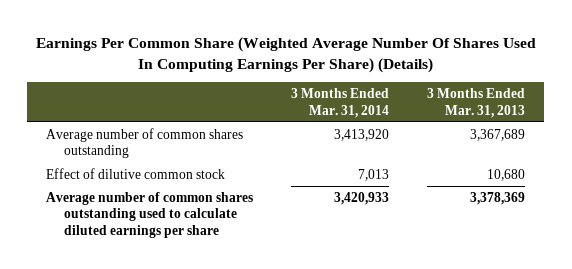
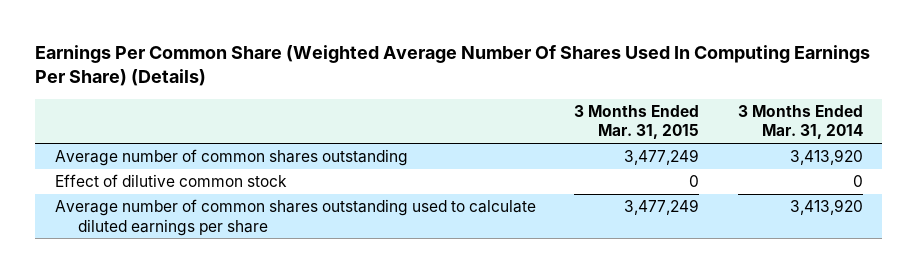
[427,88,526,118] 3 Months Ended Mar. 31, 2013 -> none
none -> [574,104,700,140] 3 Months Ended Mar. 31, 2015
[358,168,390,181] 7,013 -> [852,175,863,188] 0
[334,191,390,205] 3,420,933 -> [789,199,863,216] 3,413,920

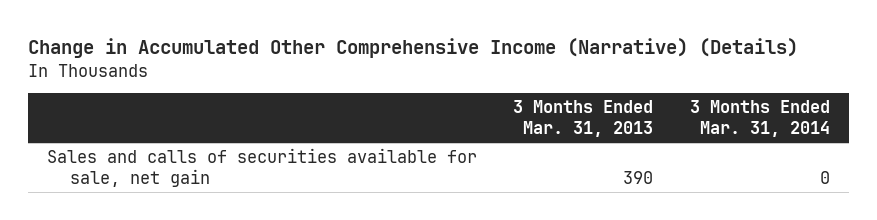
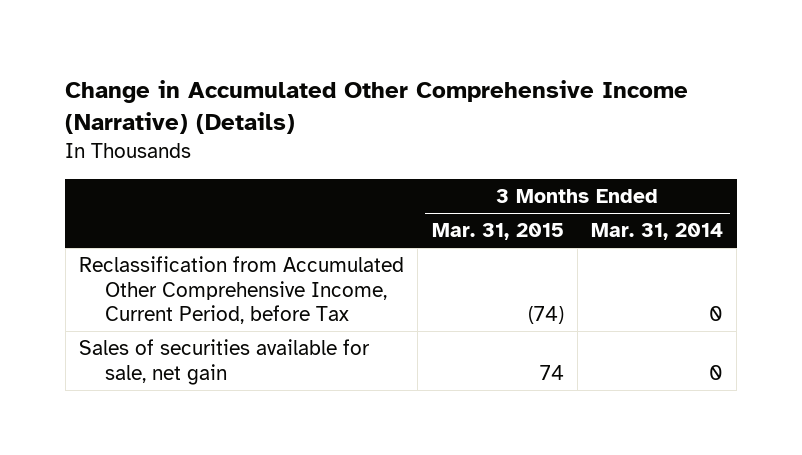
[513,100,654,138] 3 Months Ended Mar. 31, 2013 -> none
none -> [431,223,564,241] Mar. 31, 2015
none -> [79,256,405,325] Reclassification from Accumulated Other Comprehensive Income, Current Period, before Tax
[46,148,477,187] Sales and calls of securities available for sale, net gain -> [79,339,371,385] Sales of securities available for sale, net gain

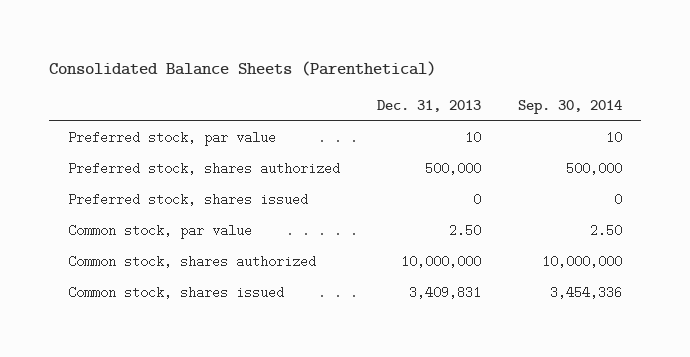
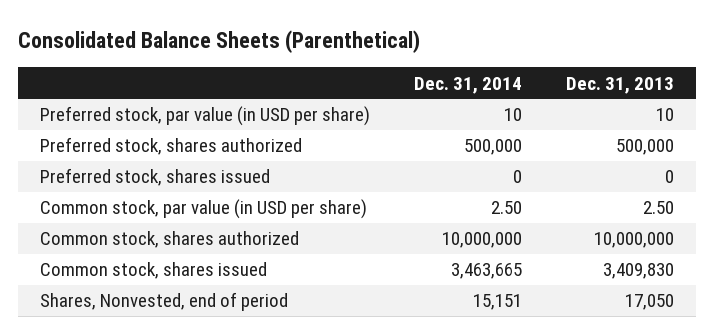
[518,99,623,114] Sep. 30, 2014 -> none
none -> [414,76,523,94] Dec. 31, 2014
[67,131,276,147] Preferred stock, par value -> [40,106,371,127] Preferred stock, par value (in USD per share)
[67,224,252,240] Common stock, par value -> [40,199,368,220] Common stock, par value (in USD per share)
[408,286,481,300] 3,409,831 -> [603,263,675,280] 3,409,830
none -> [40,292,289,312] Shares, Nonvested, end of period

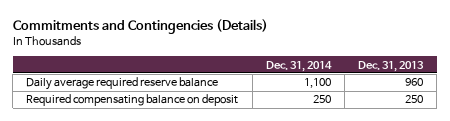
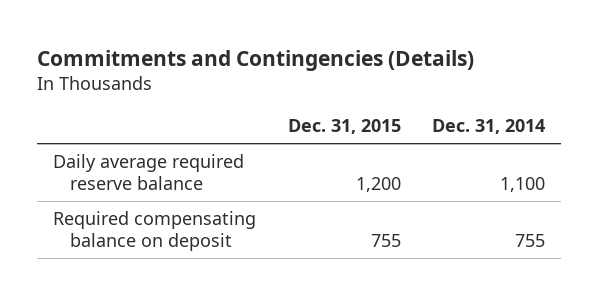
[358,60,425,72] Dec. 31, 2013 -> none
none -> [287,119,401,135] Dec. 31, 2015
[312,95,331,104] 250 -> [514,234,545,248] 755

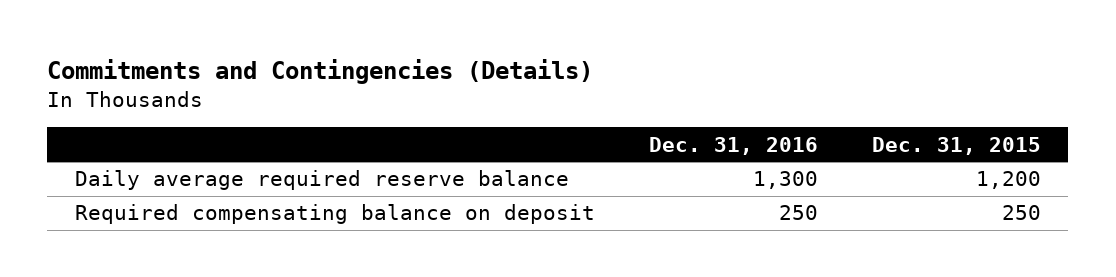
[431,119,545,135] Dec. 31, 2014 -> none
none -> [648,136,818,155] Dec. 31, 2016
[370,234,401,248] 755 -> [1002,205,1042,221] 250

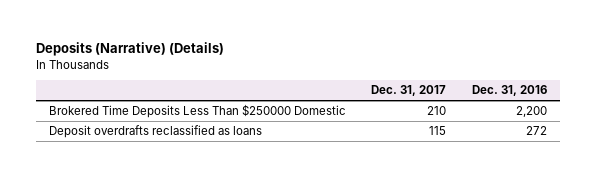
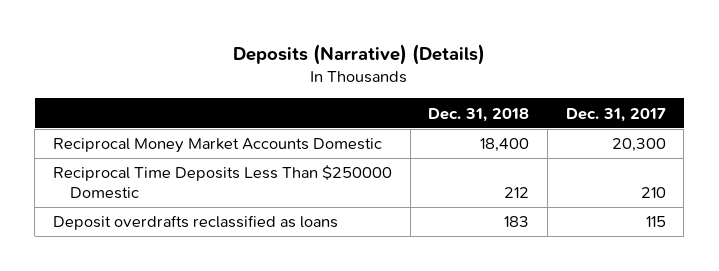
[472,85,548,97] Dec. 31, 2016 -> none
none -> [428,107,530,122] Dec. 31, 2018
none -> [53,138,383,154] Reciprocal Money Market Accounts Domestic
[48,104,346,119] Brokered Time Deposits Less Than $250000 Domestic -> [53,165,393,199] Reciprocal Time Deposits Less Than $250000 Domestic

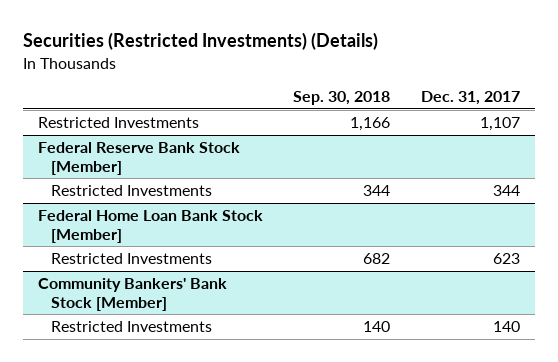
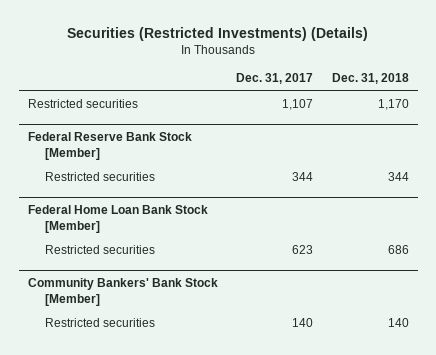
[293,91,391,106] Sep. 30, 2018 -> none
none -> [331,73,409,85] Dec. 31, 2018
[38,116,200,128] Restricted Investments -> [27,99,138,109] Restricted securities
[50,184,212,196] Restricted Investments -> [44,172,155,182] Restricted securities
[50,252,212,264] Restricted Investments -> [44,245,155,255] Restricted securities
[50,320,212,332] Restricted Investments -> [44,318,155,328] Restricted securities

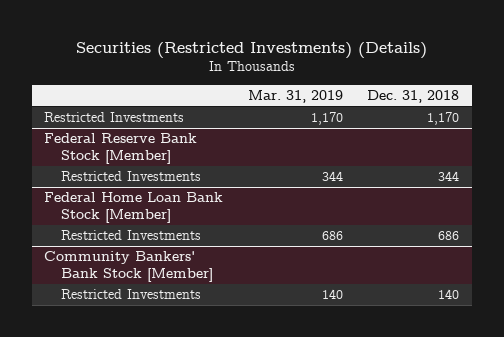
[236,73,314,85] Dec. 31, 2017 -> none
none -> [247,89,343,103] Mar. 31, 2019
[27,99,138,109] Restricted securities -> [44,112,185,123] Restricted Investments
[44,172,155,182] Restricted securities -> [61,171,202,182] Restricted Investments
[44,245,155,255] Restricted securities -> [61,230,202,241] Restricted Investments
[44,318,155,328] Restricted securities -> [61,289,202,300] Restricted Investments

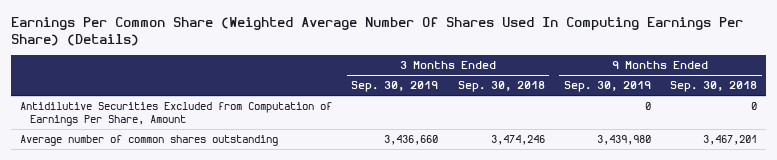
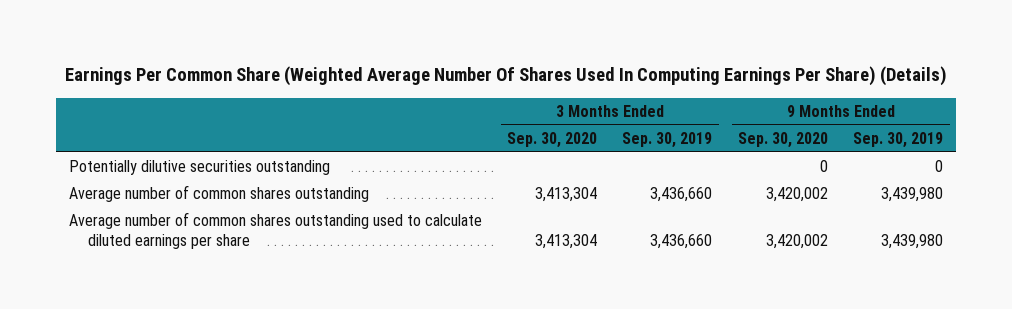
[457,81,545,93] Sep. 30, 2018 -> none
[669,81,757,93] Sep. 30, 2018 -> none
none -> [507,132,598,149] Sep. 30, 2020
none -> [737,132,828,149] Sep. 30, 2020
[20,102,333,127] Antidilutive Securities Excluded from Computation of Earnings Per Share, Amount -> [68,160,330,176] Potentially dilutive securities outstanding
none -> [68,212,482,249] Average number of common shares outstanding used to calculate diluted earnings per share

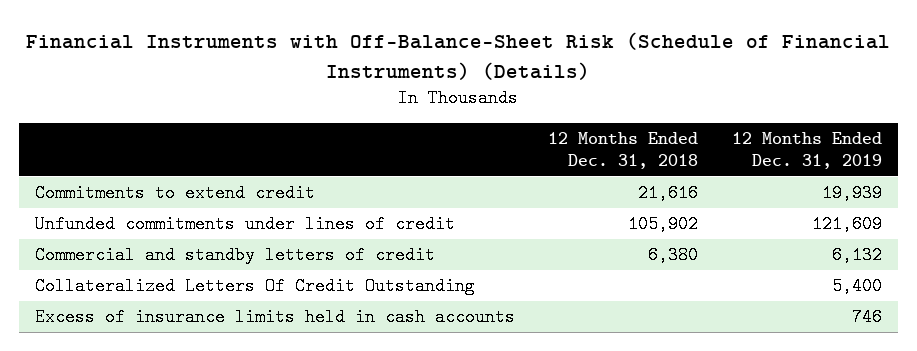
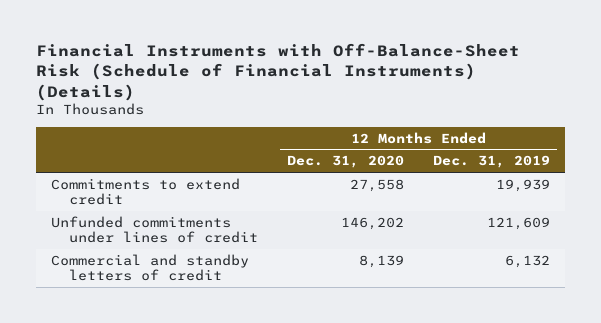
[548,131,699,169] 12 Months Ended Dec. 31, 2018 -> none
none -> [286,155,404,169] Dec. 31, 2020
[35,277,476,296] Collateralized Letters Of Credit Outstanding -> none
[35,308,516,327] Excess of insurance limits held in cash accounts -> none

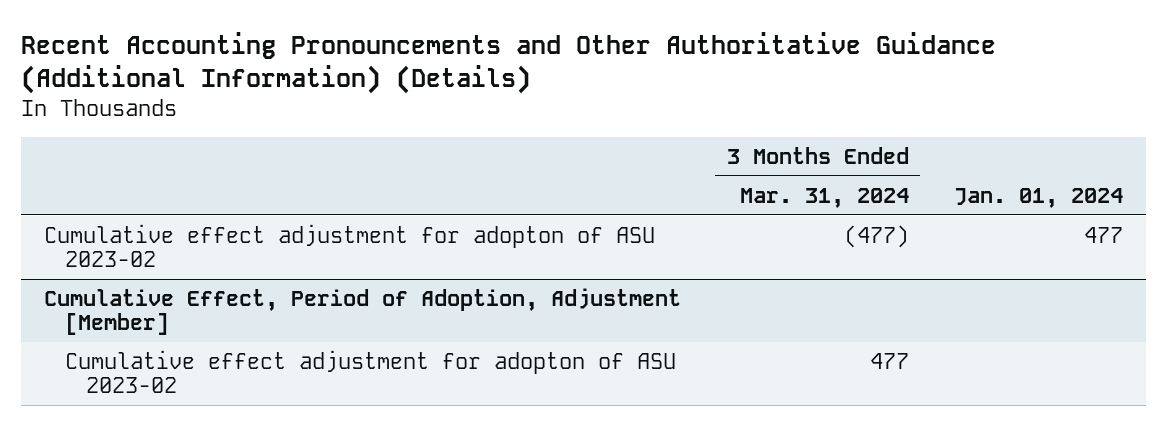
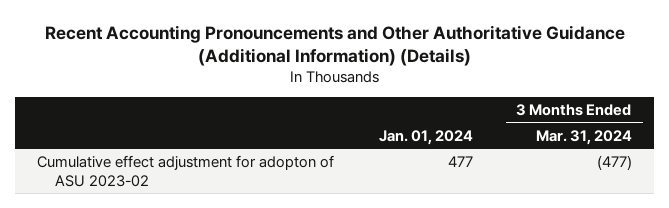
[43,287,681,336] Cumulative Effect, Period of Adoption, Adjustment [Member] -> none
[65,349,677,394] Cumulative effect adjustment for adopton of ASU 2023-02 -> none

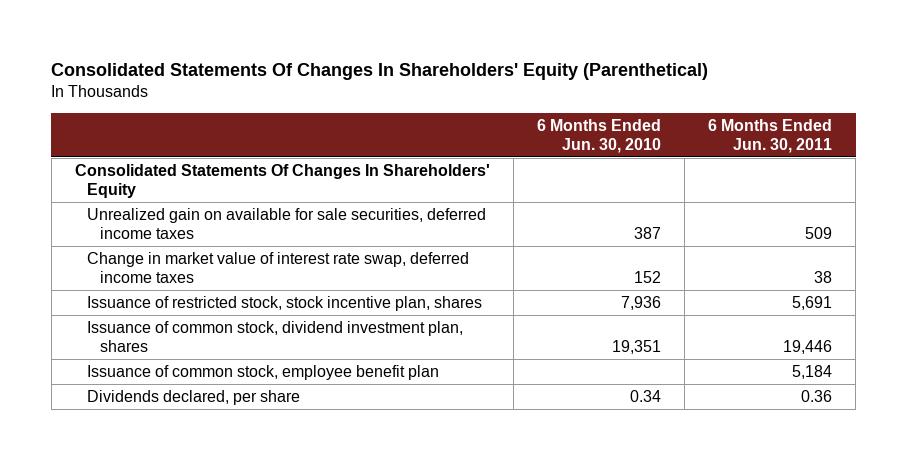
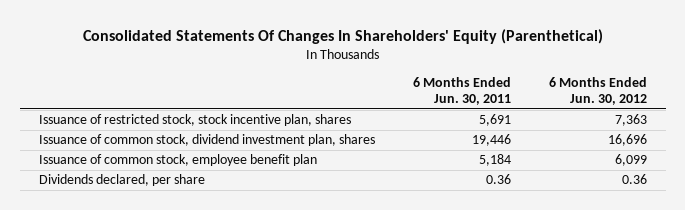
[536,118,661,153] 6 Months Ended Jun. 30, 2010 -> none
none -> [548,77,647,106] 6 Months Ended Jun. 30, 2012
[74,163,490,198] Consolidated Statements Of Changes In Shareholders' Equity -> none
[87,207,487,239] Unrealized gain on available for sale securities, deferred income taxes -> none
[87,251,470,283] Change in market value of interest rate swap, deferred income taxes -> none

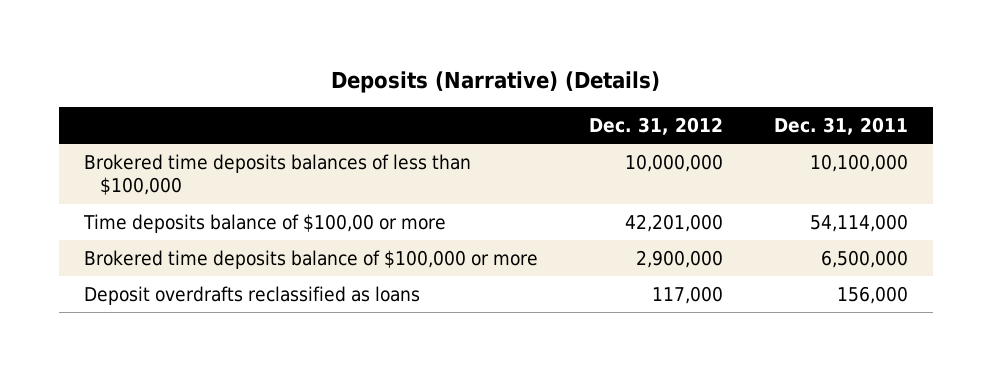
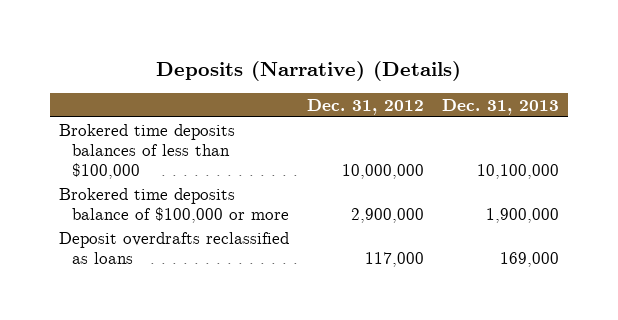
[773,116,908,135] Dec. 31, 2011 -> none
none -> [442,98,560,115] Dec. 31, 2013
[83,213,447,233] Time deposits balance of $100,00 or more -> none

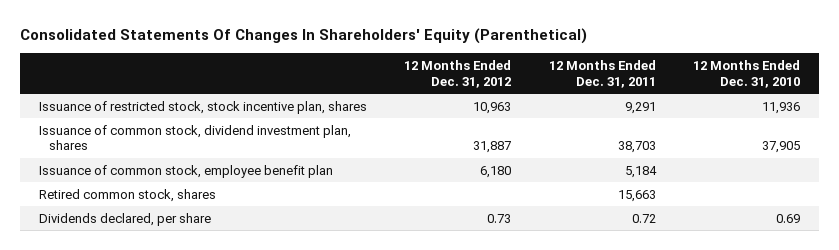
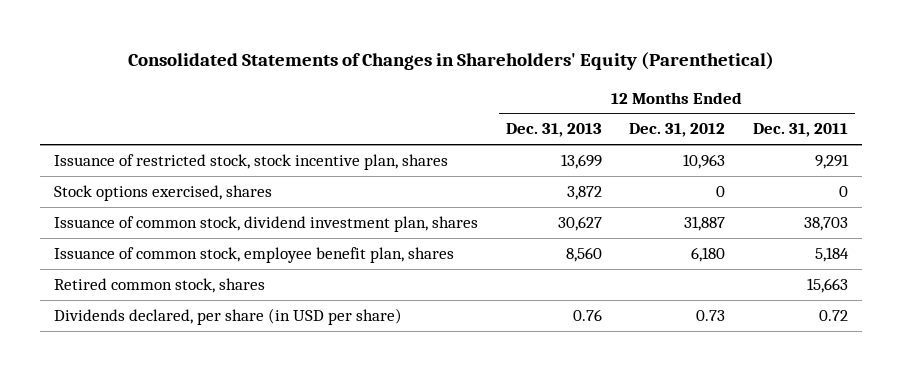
[20,28,588,45] Consolidated Statements Of Changes In Shareholders' Equity (Parenthetical) -> [128,52,775,71] Consolidated Statements of Changes in Shareholders' Equity (Parenthetical)
[693,59,801,88] 12 Months Ended Dec. 31, 2010 -> none
none -> [505,123,602,138] Dec. 31, 2013
none -> [54,184,273,201] Stock options exercised, shares
[38,164,333,178] Issuance of common stock, employee benefit plan -> [54,246,455,263] Issuance of common stock, employee benefit plan, shares
[38,212,211,226] Dividends declared, per share -> [54,307,403,325] Dividends declared, per share (in USD per share)

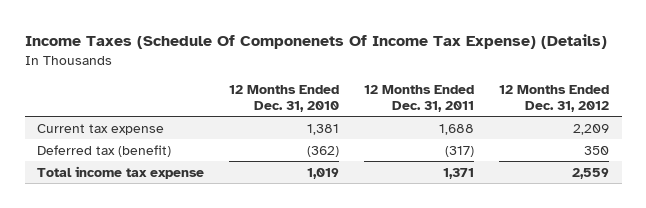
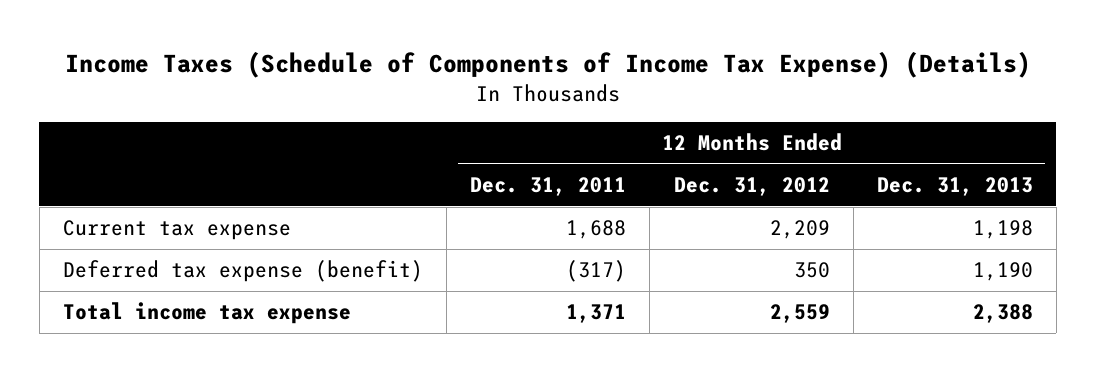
[24,34,607,50] Income Taxes (Schedule Of Componenets Of Income Tax Expense) (Details) -> [64,51,1031,79] Income Taxes (Schedule of Components of Income Tax Expense) (Details)
[229,85,340,113] 12 Months Ended Dec. 31, 2010 -> none
none -> [876,177,1033,197] Dec. 31, 2013
[37,144,172,157] Deferred tax (benefit) -> [62,260,423,283] Deferred tax expense (benefit)

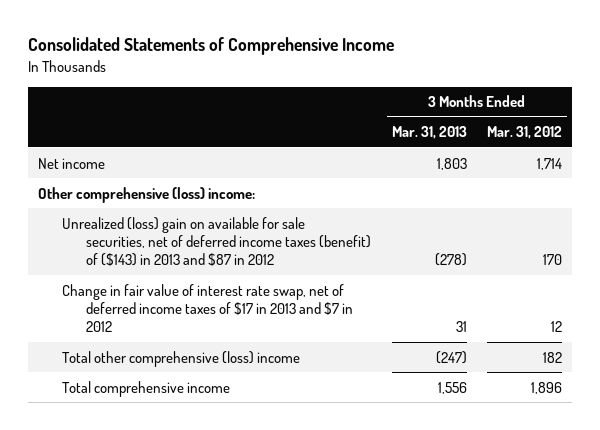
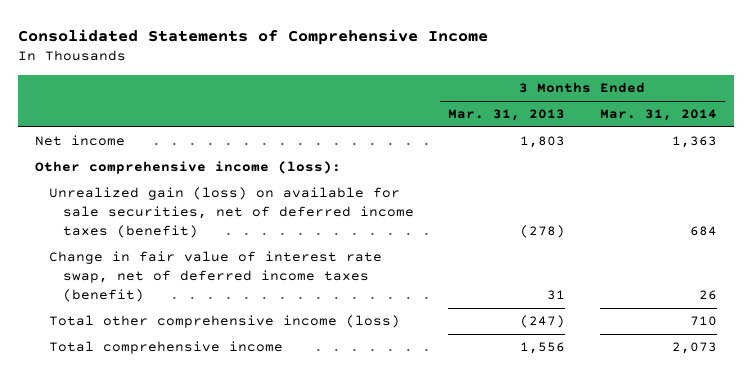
[487,126,563,140] Mar. 31, 2012 -> none
none -> [599,109,717,122] Mar. 31, 2014
[37,186,255,203] Other comprehensive (loss) income: -> [35,161,342,175] Other comprehensive income (loss):
[61,216,372,267] Unrealized (loss) gain on available for sale securities, net of deferred income taxes (benefit) of ($143) in 2013 and $87 in 2012 -> [49,187,414,239] Unrealized gain (loss) on available for sale securities, net of deferred income taxes (benefit)
[61,283,354,333] Change in fair value of interest rate swap, net of deferred income taxes of $17 in 2013 and $7 in 2012 -> [49,251,383,303] Change in fair value of interest rate swap, net of deferred income taxes (benefit)
[61,350,300,367] Total other comprehensive (loss) income -> [49,315,401,329] Total other comprehensive income (loss)

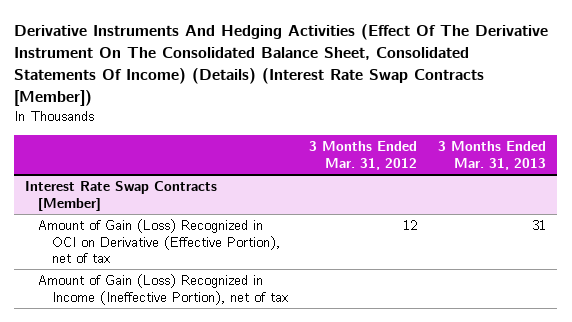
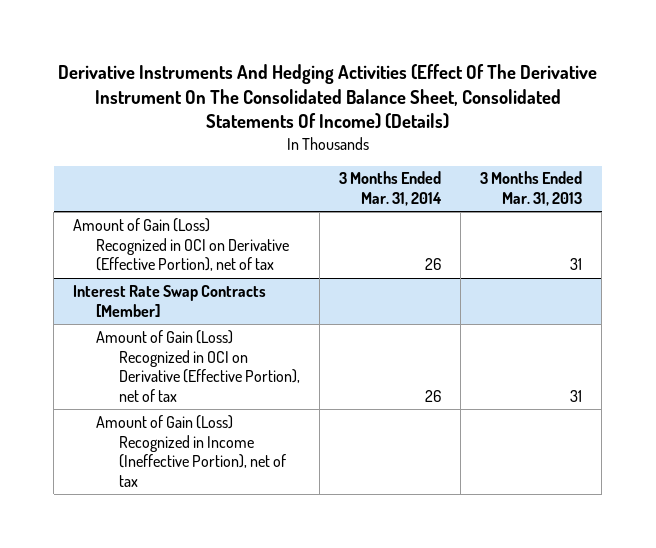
[14,24,549,107] Derivative Instruments And Hedging Activities (Effect Of The Derivative Instrument On The Consolidated Balance Sheet, Consolidated Statements Of Income) (Details) (Interest Rate Swap Contracts [Member]) -> [57,63,597,130] Derivative Instruments And Hedging Activities (Effect Of The Derivative Instrument On The Consolidated Balance Sheet, Consolidated Statements Of Income) (Details)
[309,141,418,170] 3 Months Ended Mar. 31, 2012 -> none
none -> [339,171,443,207] 3 Months Ended Mar. 31, 2014
none -> [73,217,290,272] Amount of Gain (Loss) Recognized in OCI on Derivative (Effective Portion), net of tax

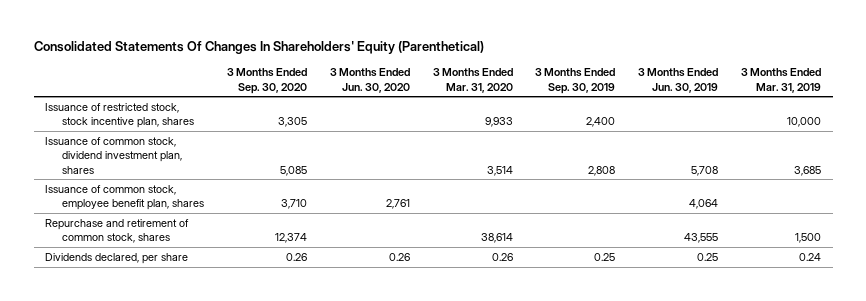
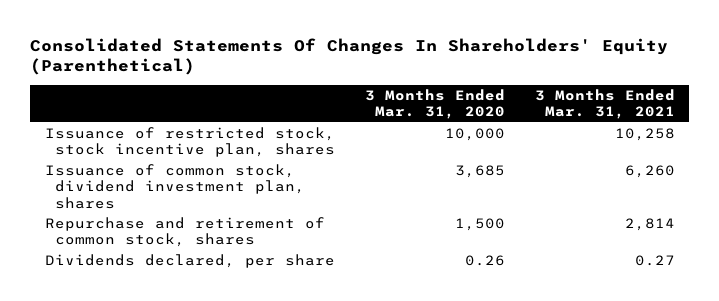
[226,68,307,94] 3 Months Ended Sep. 30, 2020 -> none
[329,68,410,93] 3 Months Ended Jun. 30, 2020 -> none
[535,68,616,94] 3 Months Ended Sep. 30, 2019 -> none
[638,68,719,93] 3 Months Ended Jun. 30, 2019 -> none
[741,68,822,93] 3 Months Ended Mar. 31, 2019 -> none
none -> [534,88,675,120] 3 Months Ended Mar. 31, 2021
[45,184,205,211] Issuance of common stock, employee benefit plan, shares -> none
[484,117,513,128] 9,933 -> [444,128,505,142] 10,000
[486,165,513,176] 3,514 -> [454,165,505,179] 3,685
[480,233,513,244] 38,614 -> [454,218,505,232] 1,500

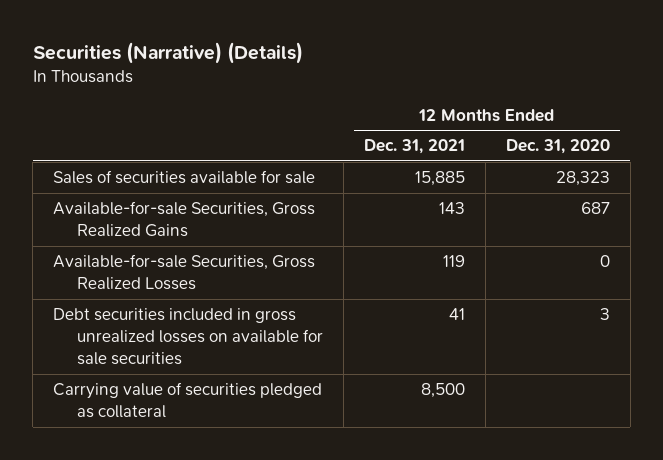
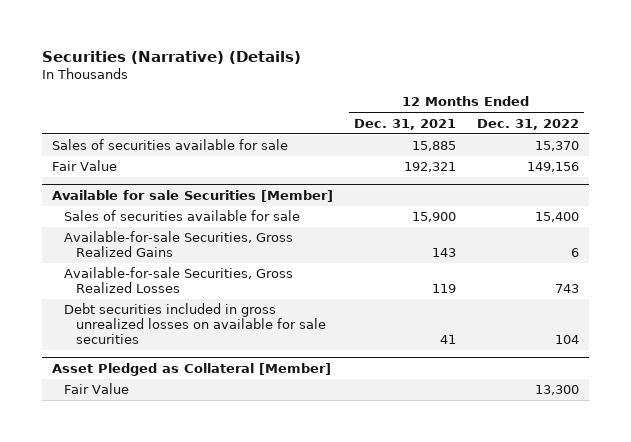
[505,139,610,155] Dec. 31, 2020 -> none
none -> [476,118,579,130] Dec. 31, 2022
none -> [52,160,118,172] Fair Value
none -> [52,189,334,202] Available for sale Securities [Member]
none -> [64,210,301,222] Sales of securities available for sale
[53,382,323,419] Carrying value of securities pledged as collateral -> none
none -> [52,362,332,376] Asset Pledged as Collateral [Member]
none -> [64,383,130,395] Fair Value

